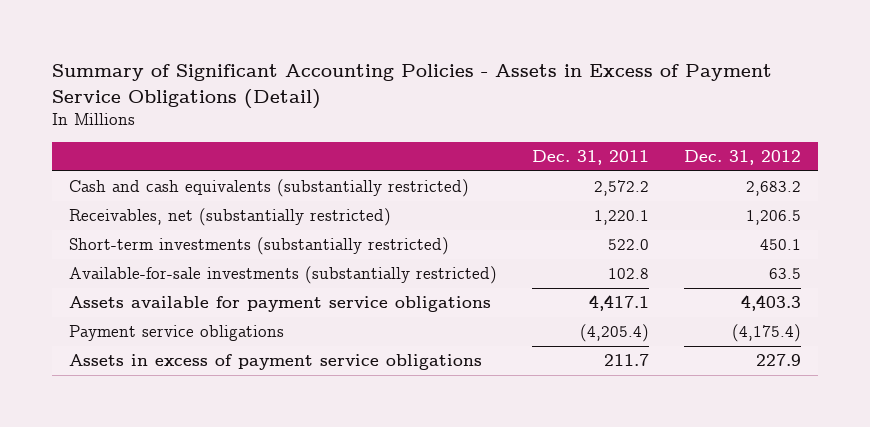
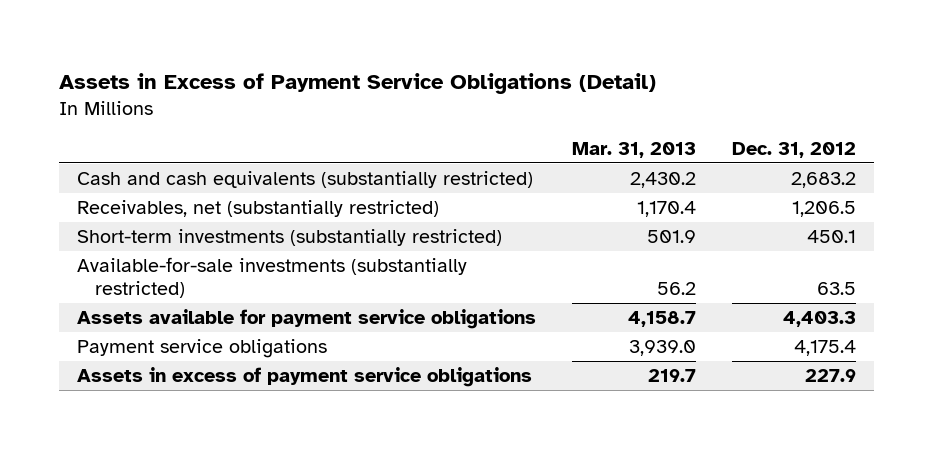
[51,64,772,109] Summary of Significant Accounting Policies - Assets in Excess of Payment Service Obligations (Detail) -> [58,72,656,94] Assets in Excess of Payment Service Obligations (Detail)
[531,150,649,166] Dec. 31, 2011 -> none
none -> [572,141,697,158] Mar. 31, 2013
[731,324,801,343] (4,175.4) -> [794,340,857,357] 4,175.4

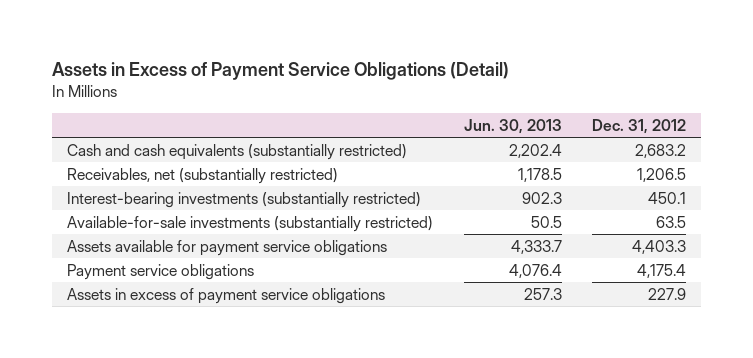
[572,141,697,158] Mar. 31, 2013 -> none
none -> [463,118,562,134] Jun. 30, 2013
[76,229,502,247] Short-term investments (substantially restricted) -> [67,191,422,208] Interest-bearing investments (substantially restricted)

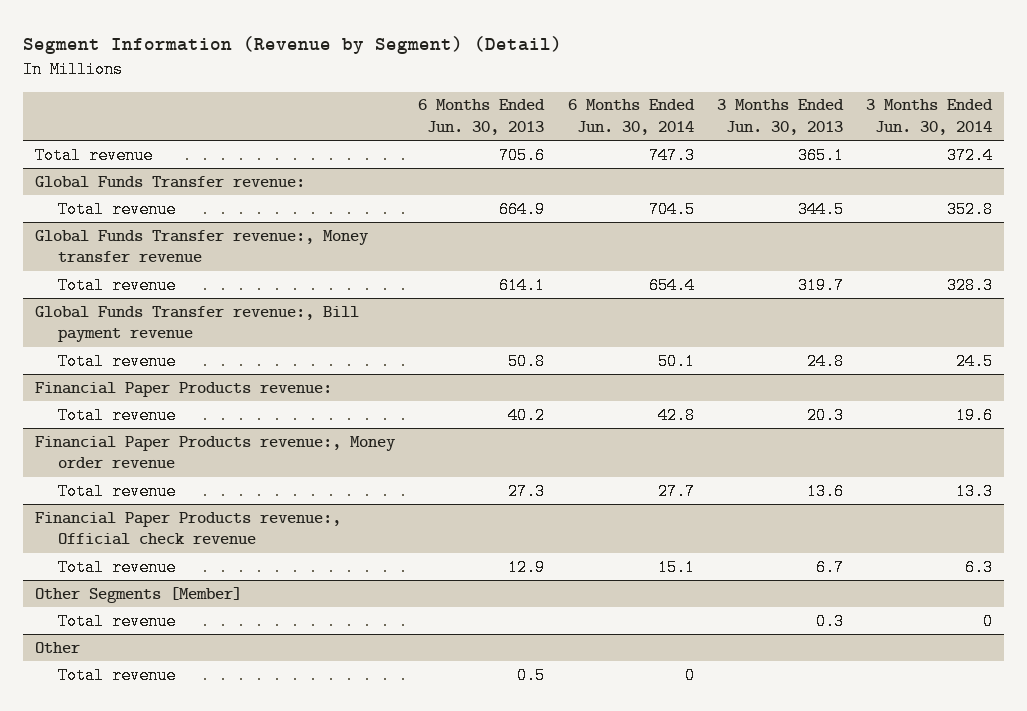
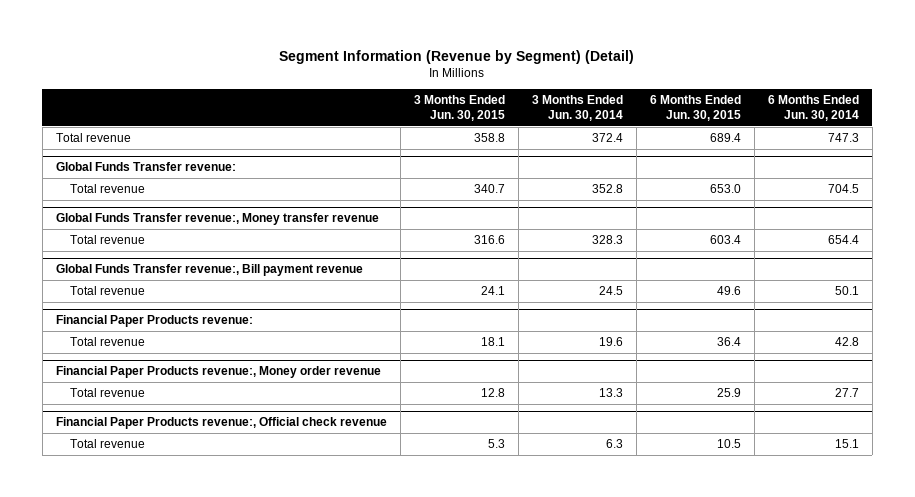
[418,99,546,135] 6 Months Ended Jun. 30, 2013 -> none
[717,99,845,135] 3 Months Ended Jun. 30, 2013 -> none
none -> [413,95,505,122] 3 Months Ended Jun. 30, 2015
none -> [649,95,741,122] 6 Months Ended Jun. 30, 2015
[34,586,242,603] Other Segments [Member] -> none
[57,612,176,630] Total revenue -> none
[34,641,80,653] Other -> none
[57,666,176,684] Total revenue -> none

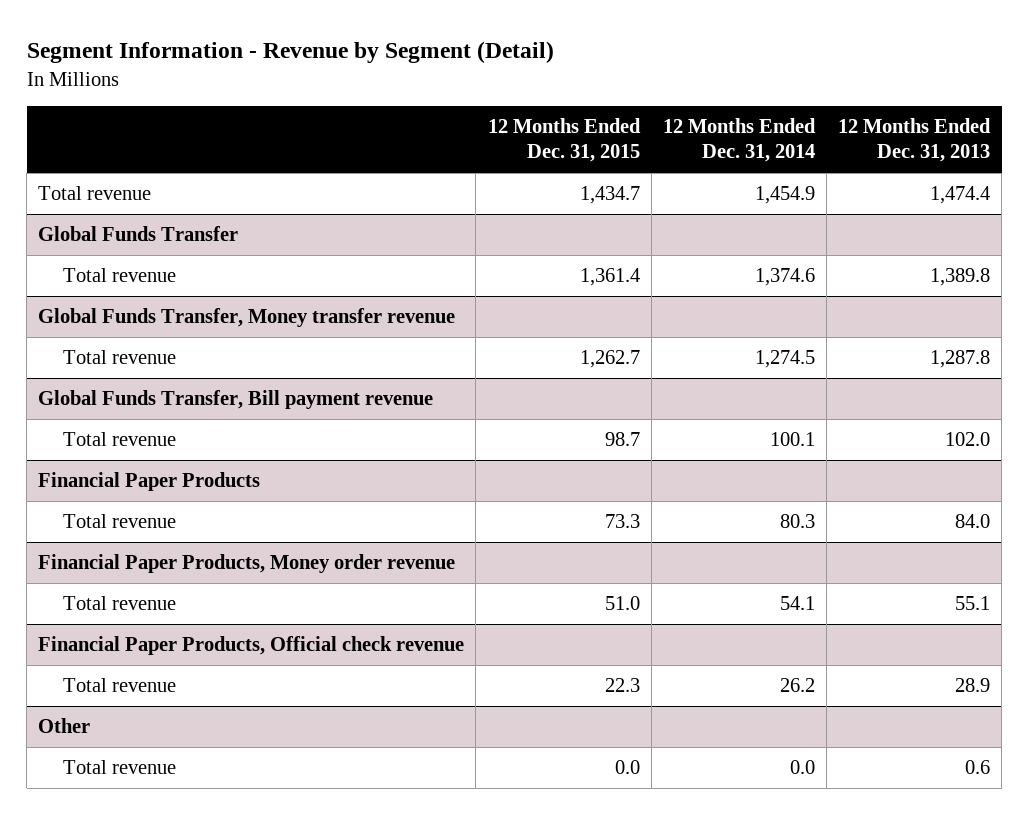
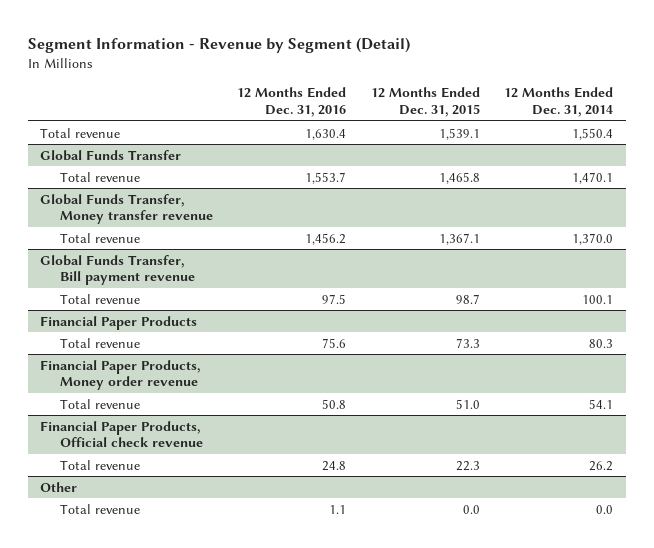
[838,118,992,163] 12 Months Ended Dec. 31, 2013 -> none
none -> [237,87,347,117] 12 Months Ended Dec. 31, 2016
[579,186,640,205] 1,434.7 -> [438,127,480,140] 1,539.1
[754,186,815,205] 1,454.9 -> [572,127,614,140] 1,550.4
[579,268,640,287] 1,361.4 -> [438,171,480,184] 1,465.8
[754,268,815,287] 1,374.6 -> [572,171,614,184] 1,470.1
[579,350,640,369] 1,262.7 -> [438,232,480,245] 1,367.1
[754,350,815,369] 1,274.5 -> [572,232,614,245] 1,370.0

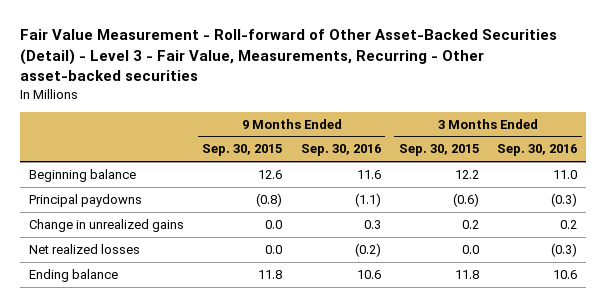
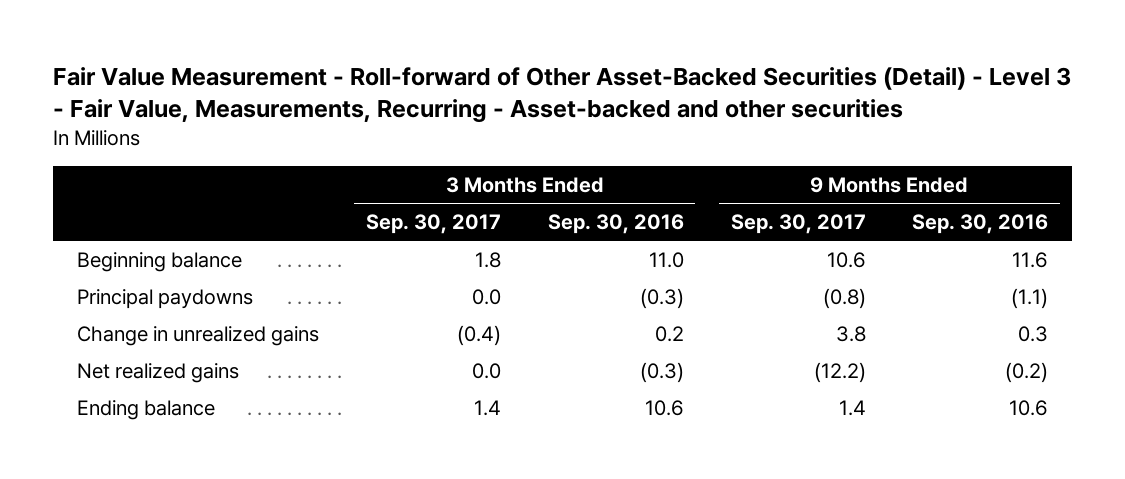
[20,29,558,82] Fair Value Measurement - Roll-forward of Other Asset-Backed Securities (Detail) - Level 3 - Fair Value, Measurements, Recurring - Other asset-backed securities -> [53,67,1072,124] Fair Value Measurement - Roll-forward of Other Asset-Backed Securities (Detail) - Level 3 - Fair Value, Measurements, Recurring - Asset-backed and other securities
[202,144,283,157] Sep. 30, 2015 -> none
[398,144,479,157] Sep. 30, 2015 -> none
none -> [365,214,501,235] Sep. 30, 2017
none -> [730,214,866,235] Sep. 30, 2017
[29,243,141,254] Net realized losses -> [76,362,239,383] Net realized gains

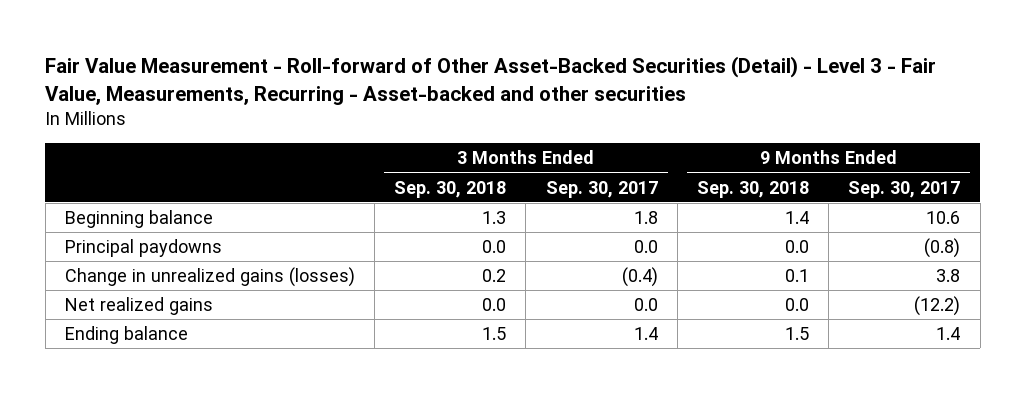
[547,214,684,235] Sep. 30, 2016 -> none
[912,214,1049,235] Sep. 30, 2016 -> none
none -> [394,180,507,198] Sep. 30, 2018
none -> [697,180,810,198] Sep. 30, 2018
[76,325,319,346] Change in unrealized gains -> [64,267,355,288] Change in unrealized gains (losses)

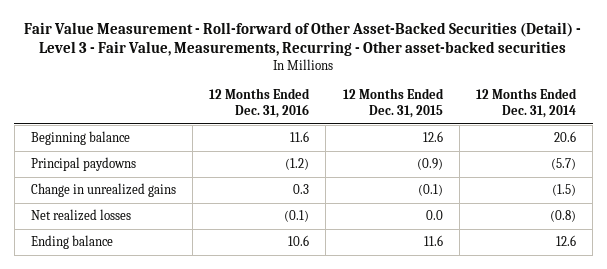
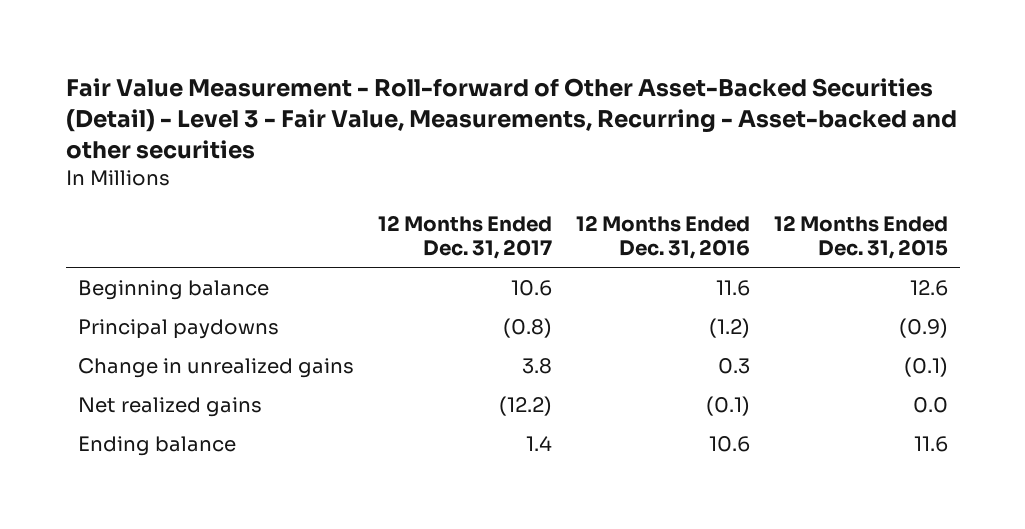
[24,21,582,56] Fair Value Measurement - Roll-forward of Other Asset-Backed Securities (Detail) - Level 3 - Fair Value, Measurements, Recurring - Other asset-backed securities -> [65,78,957,159] Fair Value Measurement - Roll-forward of Other Asset-Backed Securities (Detail) - Level 3 - Fair Value, Measurements, Recurring - Asset-backed and other securities
[475,88,577,119] 12 Months Ended Dec. 31, 2014 -> none
none -> [377,215,552,259] 12 Months Ended Dec. 31, 2017
[30,209,131,222] Net realized losses -> [77,396,262,417] Net realized gains

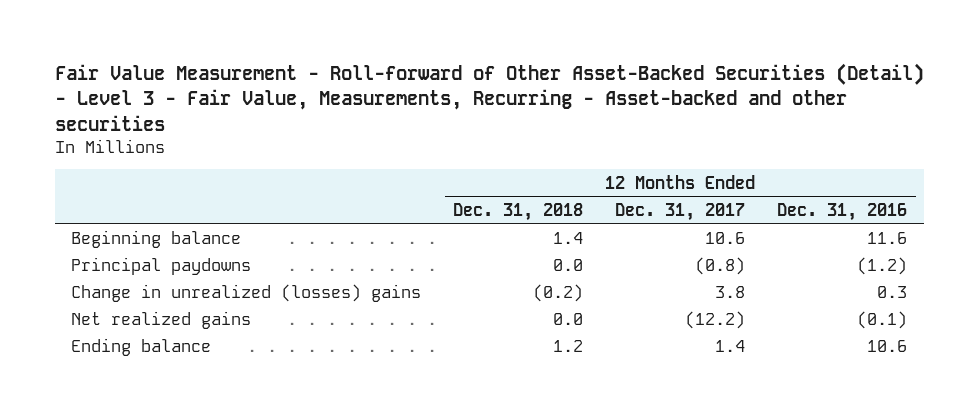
[773,215,948,259] 12 Months Ended Dec. 31, 2015 -> none
none -> [452,202,583,221] Dec. 31, 2018
[77,357,354,378] Change in unrealized gains -> [70,284,421,303] Change in unrealized (losses) gains

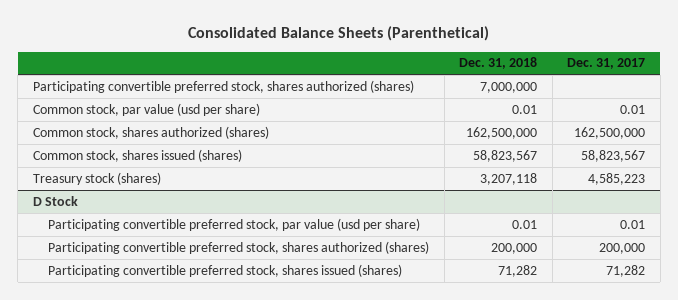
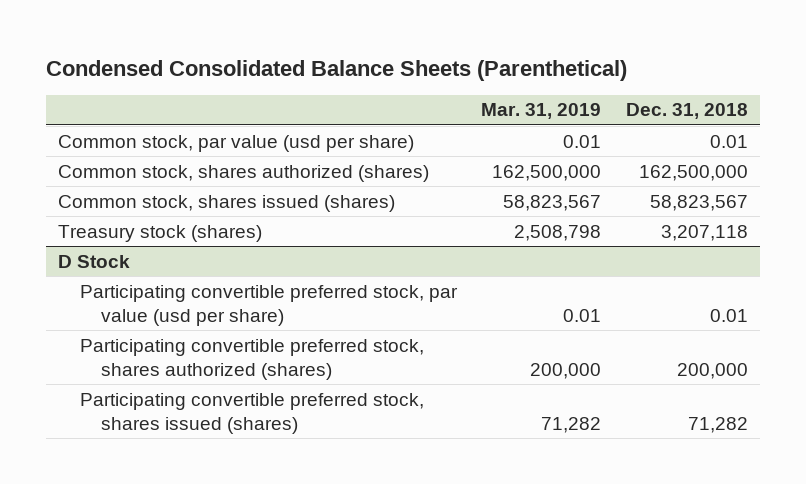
[187,26,489,42] Consolidated Balance Sheets (Parenthetical) -> [46,59,628,81] Condensed Consolidated Balance Sheets (Parenthetical)
[567,58,646,70] Dec. 31, 2017 -> none
none -> [481,103,602,120] Mar. 31, 2019
[32,79,414,93] Participating convertible preferred stock, shares authorized (shares) -> none

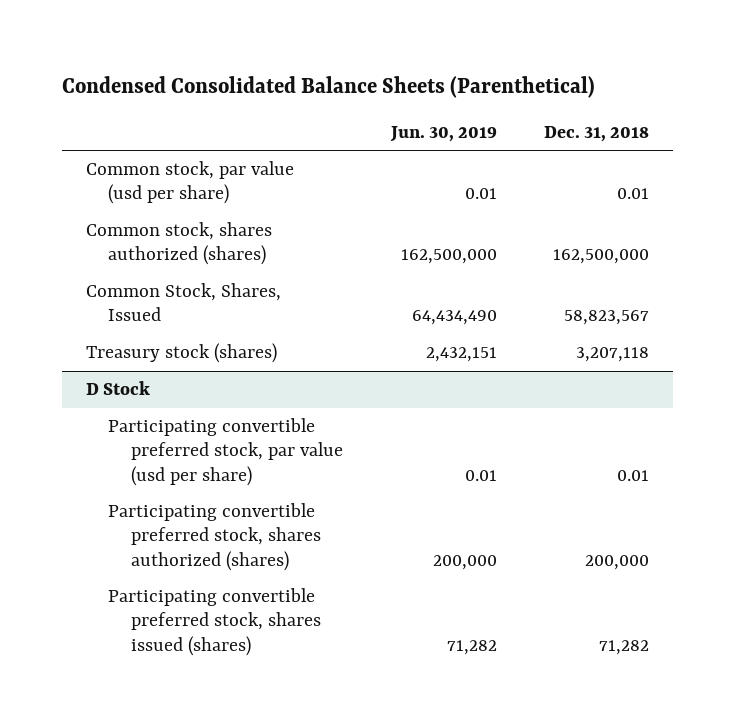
[481,103,602,120] Mar. 31, 2019 -> none
none -> [389,125,497,142] Jun. 30, 2019
[58,194,396,212] Common stock, shares issued (shares) -> [85,283,281,322] Common Stock, Shares, Issued

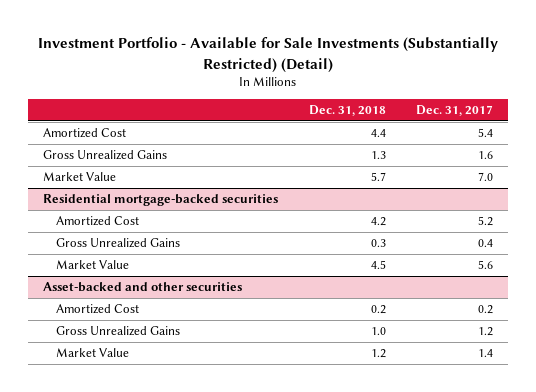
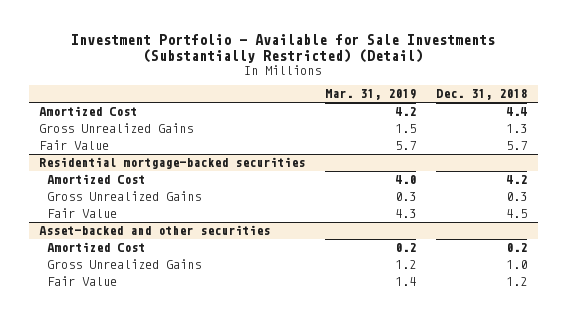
[415,105,493,117] Dec. 31, 2017 -> none
none -> [325,89,417,101] Mar. 31, 2019
[43,172,117,182] Market Value -> [38,140,109,151] Fair Value
[55,260,129,270] Market Value -> [47,208,118,219] Fair Value
[55,348,129,358] Market Value -> [47,276,118,287] Fair Value

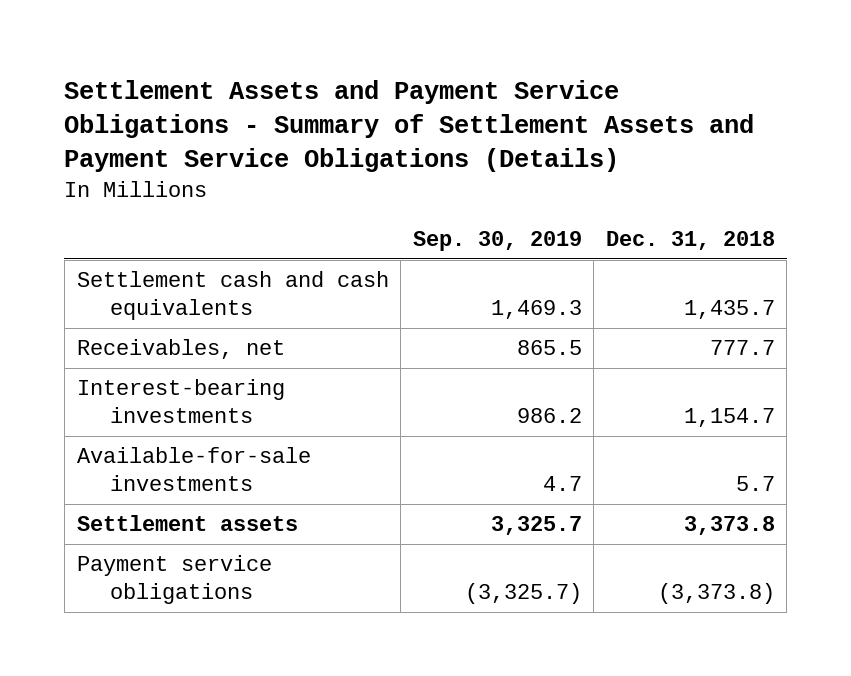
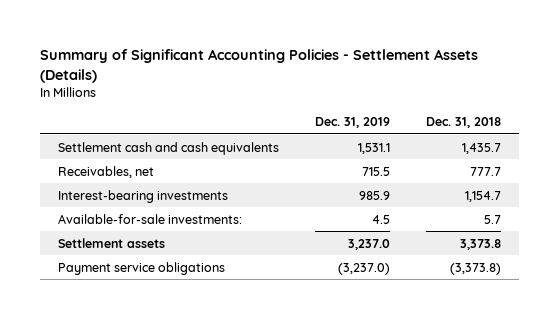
[64,79,755,173] Settlement Assets and Payment Service Obligations - Summary of Settlement Assets and Payment Service Obligations (Details) -> [40,49,479,83] Summary of Significant Accounting Policies - Settlement Assets (Details)
[412,231,582,252] Sep. 30, 2019 -> none
none -> [315,117,391,129] Dec. 31, 2019
[76,447,311,492] Available-for-sale investments -> [58,213,243,224] Available-for-sale investments:

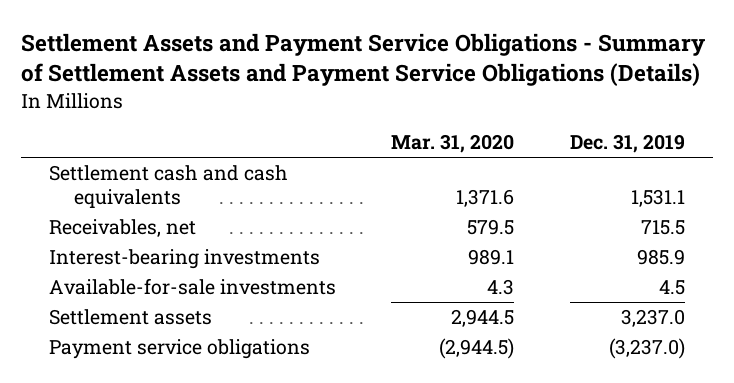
[40,49,479,83] Summary of Significant Accounting Policies - Settlement Assets (Details) -> [20,33,705,87] Settlement Assets and Payment Service Obligations - Summary of Settlement Assets and Payment Service Obligations (Details)
[425,117,501,129] Dec. 31, 2018 -> none
none -> [391,134,515,154] Mar. 31, 2020
[58,213,243,224] Available-for-sale investments: -> [48,278,336,296] Available-for-sale investments

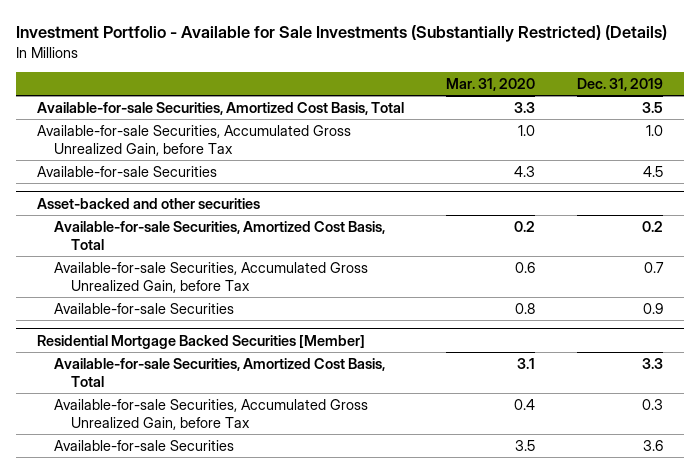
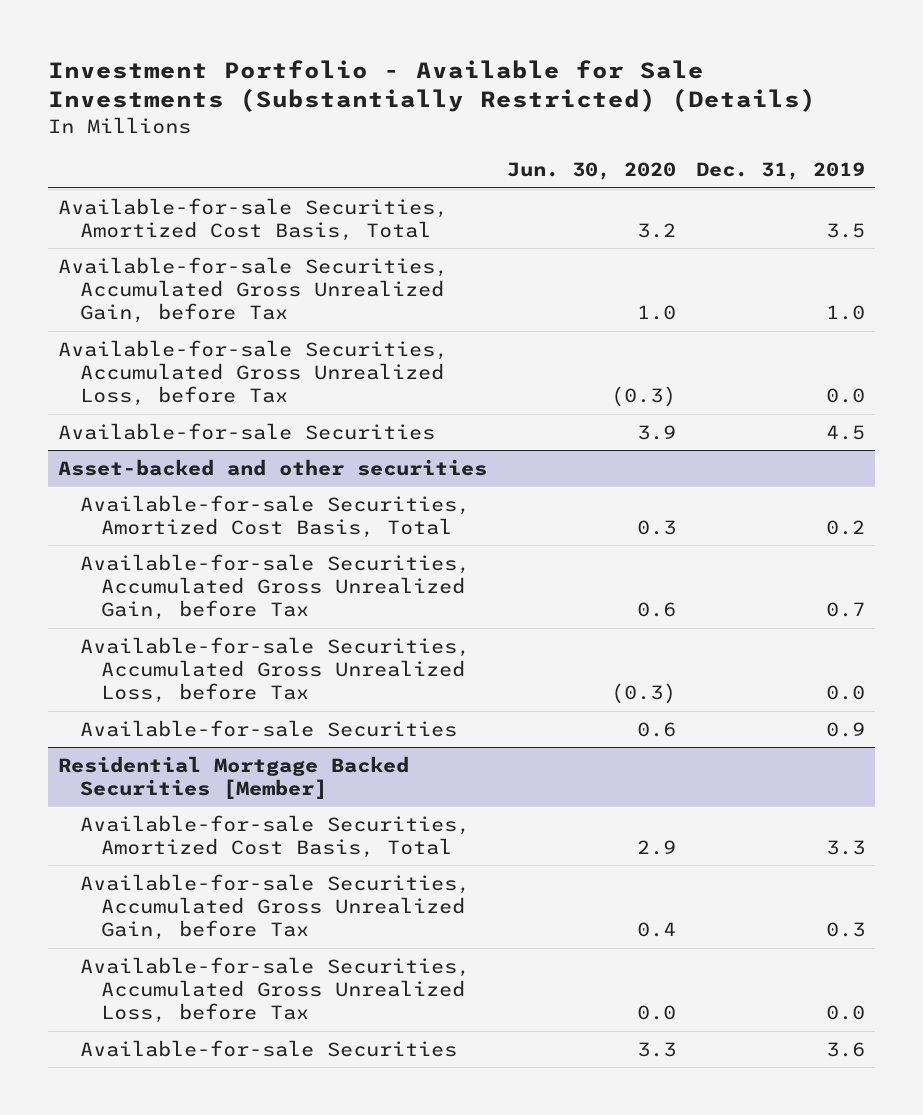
[445,77,535,91] Mar. 31, 2020 -> none
none -> [506,162,676,181] Jun. 30, 2020
none -> [57,339,448,407] Available-for-sale Securities, Accumulated Gross Unrealized Loss, before Tax
none -> [79,636,470,704] Available-for-sale Securities, Accumulated Gross Unrealized Loss, before Tax
none -> [79,956,470,1024] Available-for-sale Securities, Accumulated Gross Unrealized Loss, before Tax

